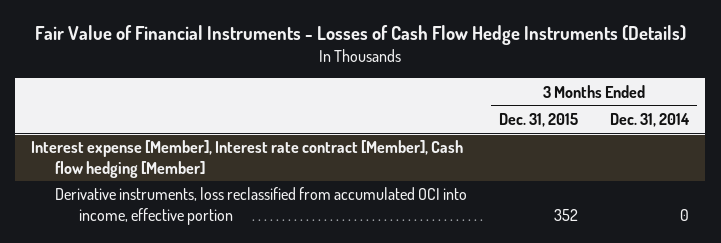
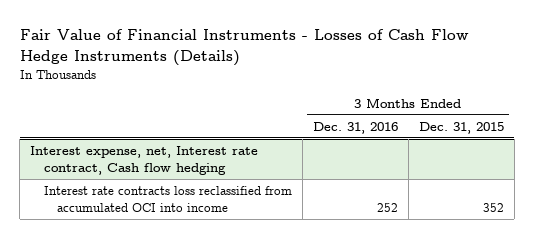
[610,112,691,127] Dec. 31, 2014 -> none
none -> [312,121,398,134] Dec. 31, 2016
[31,140,464,178] Interest expense [Member], Interest rate contract [Member], Cash flow hedging [Member] -> [30,146,259,175] Interest expense, net, Interest rate contract, Cash flow hedging
[55,187,468,225] Derivative instruments, loss reclassified from accumulated OCI into income, effective portion -> [43,186,292,212] Interest rate contracts loss reclassified from accumulated OCI into income

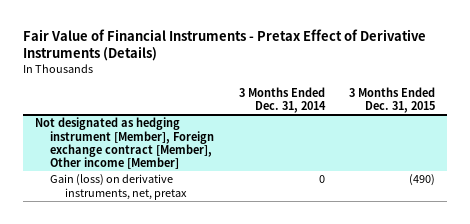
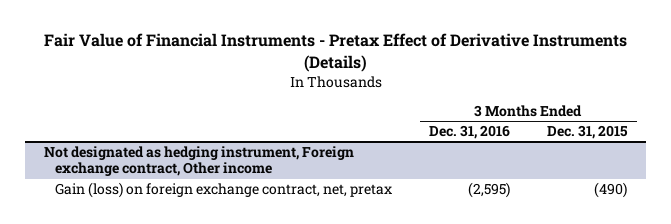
[238,86,326,113] 3 Months Ended Dec. 31, 2014 -> none
none -> [429,125,511,140] Dec. 31, 2016
[35,117,215,170] Not designated as hedging instrument [Member], Foreign exchange contract [Member], Other income [Member] -> [43,146,354,177] Not designated as hedging instrument, Foreign exchange contract, Other income
[50,174,188,200] Gain (loss) on derivative instruments, net, pretax -> [54,182,392,199] Gain (loss) on foreign exchange contract, net, pretax

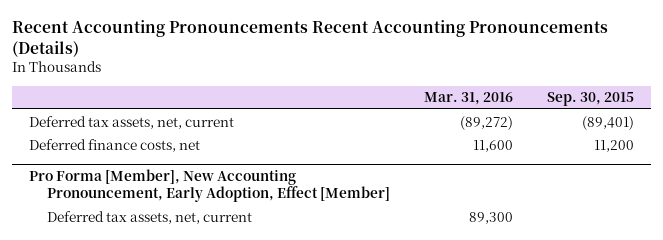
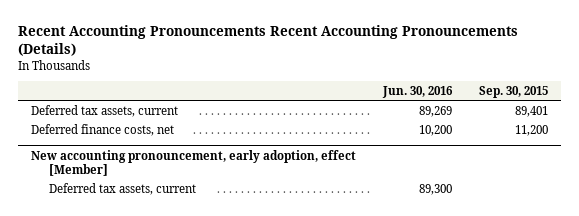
[423,92,513,106] Mar. 31, 2016 -> none
none -> [382,86,454,99] Jun. 30, 2016
[29,115,235,129] Deferred tax assets, net, current -> [31,104,179,117] Deferred tax assets, current
[582,115,635,130] (89,401) -> [514,105,548,117] 89,401
[29,169,390,203] Pro Forma [Member], New Accounting Pronouncement, Early Adoption, Effect [Member] -> [31,149,357,176] New accounting pronouncement, early adoption, effect [Member]
[46,210,252,224] Deferred tax assets, net, current -> [49,182,197,195] Deferred tax assets, current

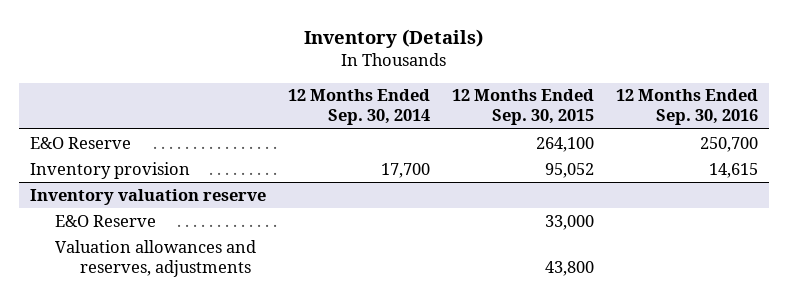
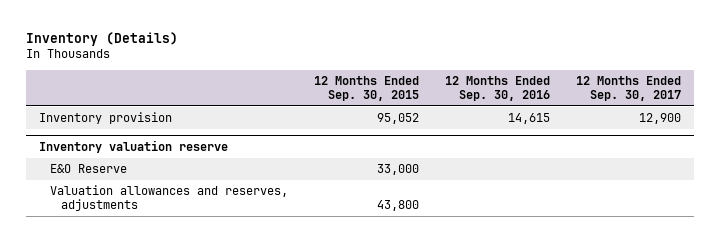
[287,89,430,126] 12 Months Ended Sep. 30, 2014 -> none
none -> [575,75,681,101] 12 Months Ended Sep. 30, 2017
[29,136,131,149] E&O Reserve -> none

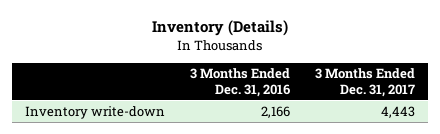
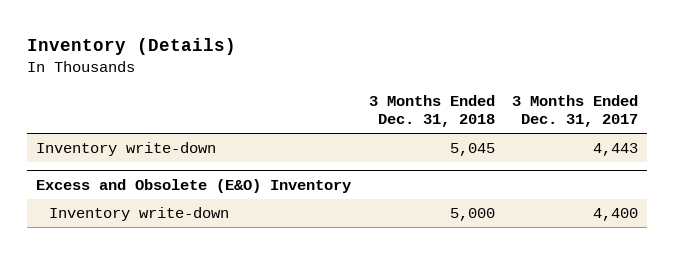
[189,68,290,97] 3 Months Ended Dec. 31, 2016 -> none
none -> [368,95,495,128] 3 Months Ended Dec. 31, 2018
none -> [36,179,352,194] Excess and Obsolete (E&O) Inventory
none -> [48,207,229,222] Inventory write-down

